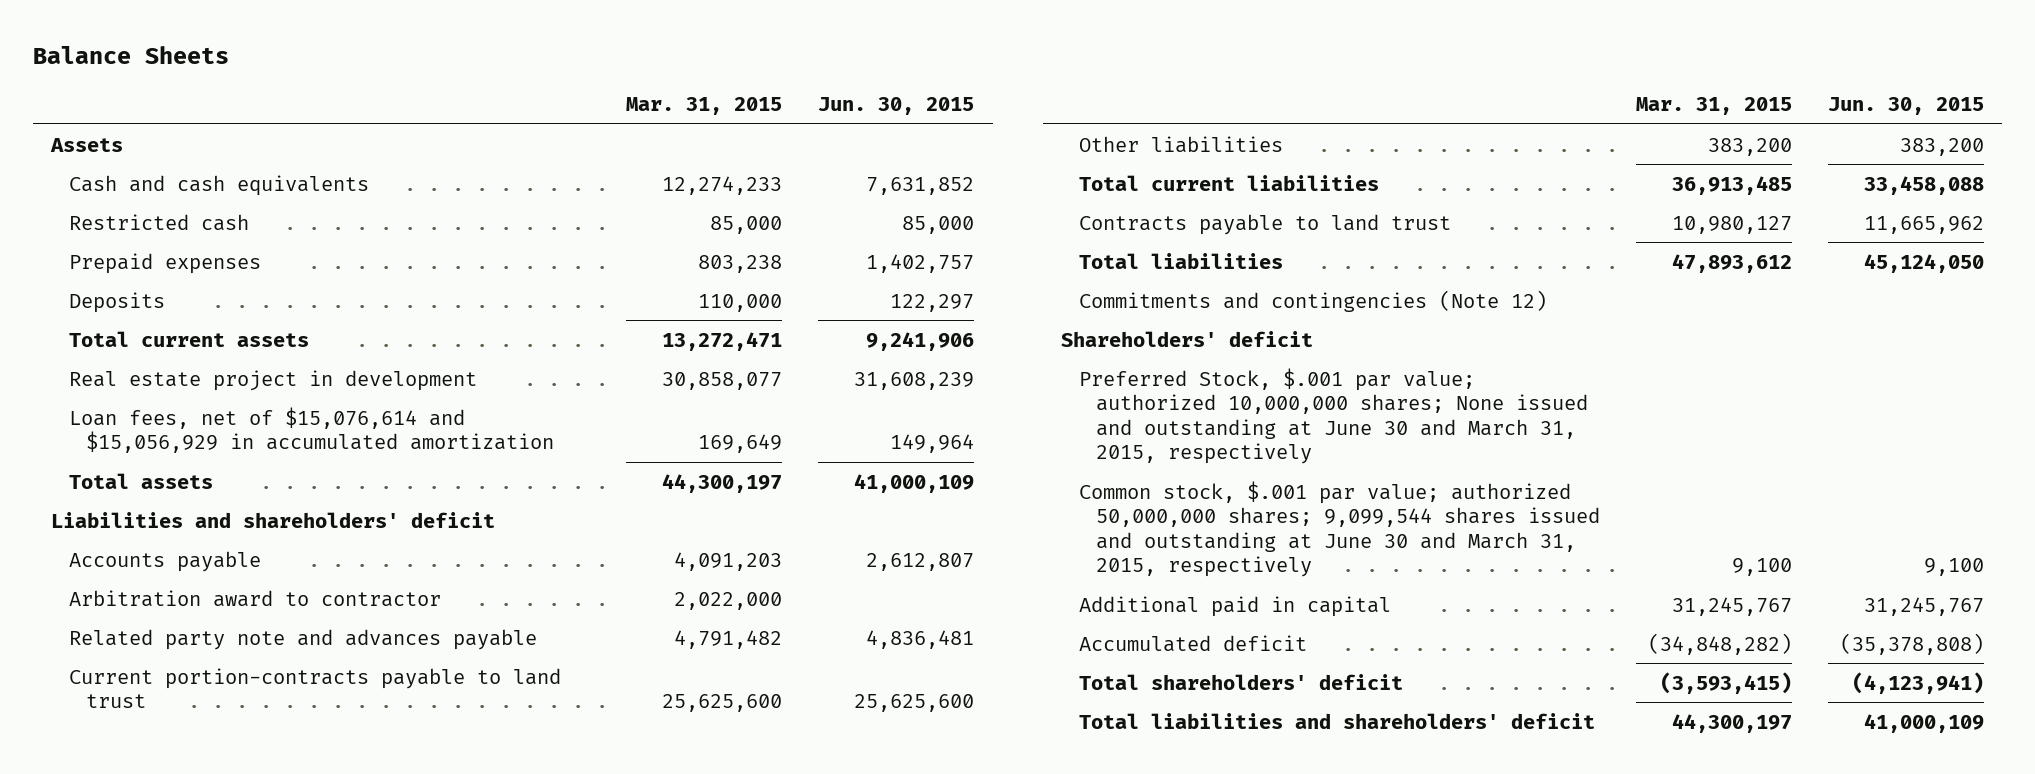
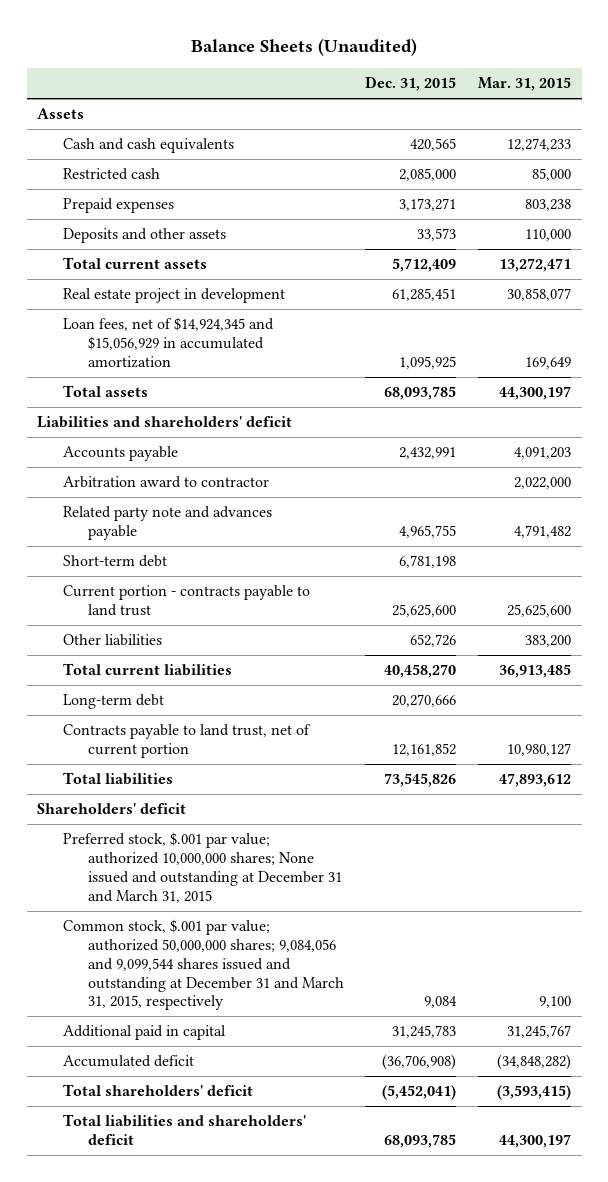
[32,46,229,65] Balance Sheets -> [191,37,418,56] Balance Sheets (Unaudited)
[818,97,975,116] Jun. 30, 2015 -> none
none -> [365,76,457,92] Dec. 31, 2015
[68,291,165,313] Deposits -> [62,228,226,244] Deposits and other assets
[68,406,555,454] Loan fees, net of $15,076,614 and $15,056,929 in accumulated amortization -> [62,317,274,368] Loan fees, net of $14,924,345 and $15,056,929 in accumulated amortization
none -> [62,555,167,568] Short-term debt
[68,667,561,709] Current portion-contracts payable to land trust -> [62,585,310,617] Current portion - contracts payable to land trust
none -> [62,694,164,710] Long-term debt
[1078,213,1451,235] Contracts payable to land trust -> [62,724,311,759] Contracts payable to land trust, net of current portion
[1078,289,1547,312] Commitments and contingencies (Note 12) -> none
[1078,367,1589,465] Preferred Stock, $.001 par value; authorized 10,000,000 shares; None issued and outstanding at June 30 and March 31, 2015, respectively -> [62,832,342,903] Preferred stock, $.001 par value; authorized 10,000,000 shares; None issued and outstanding at December 31 and March 31, 2015
[1078,480,1601,578] Common stock, $.001 par value; authorized 50,000,000 shares; 9,099,544 shares issued and outstanding at June 30 and March 31, 2015, respectively -> [62,919,344,1011] Common stock, $.001 par value; authorized 50,000,000 shares; 9,084,056 and 9,099,544 shares issued and outstanding at December 31 and March 31, 2015, respectively

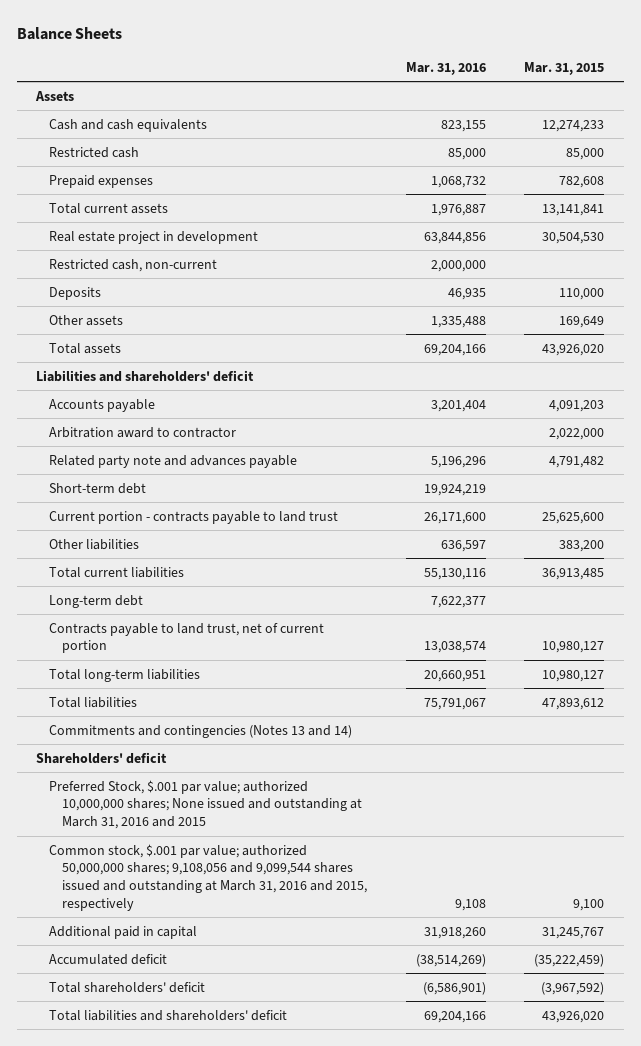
[191,37,418,56] Balance Sheets (Unaudited) -> [17,26,123,40] Balance Sheets
[365,76,457,92] Dec. 31, 2015 -> none
none -> [405,61,486,75] Mar. 31, 2016
[62,228,226,244] Deposits and other assets -> none
[524,199,571,212] 803,238 -> [559,175,605,188] 782,608
[498,258,571,273] 13,272,471 -> [542,203,605,216] 13,141,841
[506,288,571,302] 30,858,077 -> [542,231,605,244] 30,504,530
none -> [49,258,218,272] Restricted cash, non-current
none -> [49,286,102,300] Deposits
[62,317,274,368] Loan fees, net of $14,924,345 and $15,056,929 in accumulated amortization -> [49,314,124,326] Other assets
[498,386,571,401] 44,300,197 -> [542,343,605,356] 43,926,020
none -> [49,668,201,682] Total long-term liabilities
none -> [49,724,353,738] Commitments and contingencies (Notes 13 and 14)
[62,832,342,903] Preferred stock, $.001 par value; authorized 10,000,000 shares; None issued and outstanding at December 31 and March 31, 2015 -> [49,779,363,830] Preferred Stock, $.001 par value; authorized 10,000,000 shares; None issued and outstanding at March 31, 2016 and 2015
[62,919,344,1011] Common stock, $.001 par value; authorized 50,000,000 shares; 9,084,056 and 9,099,544 shares issued and outstanding at December 31 and March 31, 2015, respectively -> [49,843,368,911] Common stock, $.001 par value; authorized 50,000,000 shares; 9,108,056 and 9,099,544 shares issued and outstanding at March 31, 2016 and 2015, respectively
[496,1054,571,1071] (34,848,282) -> [534,953,605,967] (35,222,459)
[496,1085,571,1101] (3,593,415) -> [541,981,605,995] (3,967,592)
[498,1134,571,1149] 44,300,197 -> [542,1010,605,1023] 43,926,020

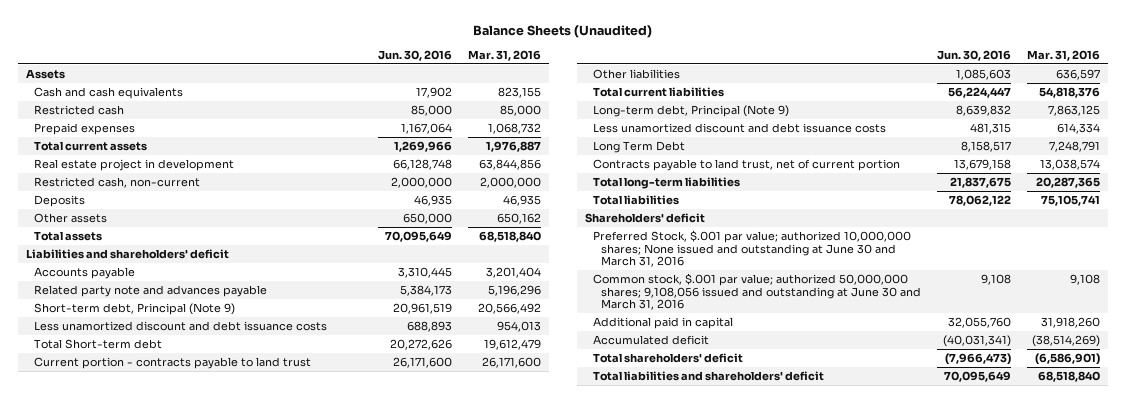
[17,26,123,40] Balance Sheets -> [473,25,653,39] Balance Sheets (Unaudited)
[524,61,605,75] Mar. 31, 2015 -> none
none -> [378,50,453,62] Jun. 30, 2016
[430,315,486,328] 1,335,488 -> [497,212,542,224] 650,162
[423,343,486,356] 69,204,166 -> [479,230,542,242] 68,518,840
[49,426,237,438] Arbitration award to contractor -> none
[49,482,147,494] Short-term debt -> [34,302,236,315] Short-term debt, Principal (Note 9)
[423,483,486,496] 19,924,219 -> [478,302,542,314] 20,566,492
none -> [34,320,328,331] Less unamortized discount and debt issuance costs
none -> [34,338,163,349] Total Short-term debt
[423,567,486,580] 55,130,116 -> [1038,86,1100,98] 54,818,376
[49,594,144,608] Long-term debt -> [592,104,789,117] Long-term debt, Principal (Note 9)
[430,595,486,608] 7,622,377 -> [1047,104,1100,116] 7,863,125
none -> [592,122,886,133] Less unamortized discount and debt issuance costs
none -> [592,140,685,153] Long Term Debt
[49,724,353,738] Commitments and contingencies (Notes 13 and 14) -> none
[423,669,486,682] 20,660,951 -> [1035,176,1100,188] 20,287,365
[423,697,486,710] 75,791,067 -> [1040,194,1100,206] 75,105,741
[49,779,363,830] Preferred Stock, $.001 par value; authorized 10,000,000 shares; None issued and outstanding at March 31, 2016 and 2015 -> [592,229,911,268] Preferred Stock, $.001 par value; authorized 10,000,000 shares; None issued and outstanding at June 30 and March 31, 2016
[49,843,368,911] Common stock, $.001 par value; authorized 50,000,000 shares; 9,108,056 and 9,099,544 shares issued and outstanding at March 31, 2016 and 2015, respectively -> [592,272,921,311] Common stock, $.001 par value; authorized 50,000,000 shares; 9,108,056 issued and outstanding at June 30 and March 31, 2016
[423,1010,486,1023] 69,204,166 -> [1037,370,1100,382] 68,518,840

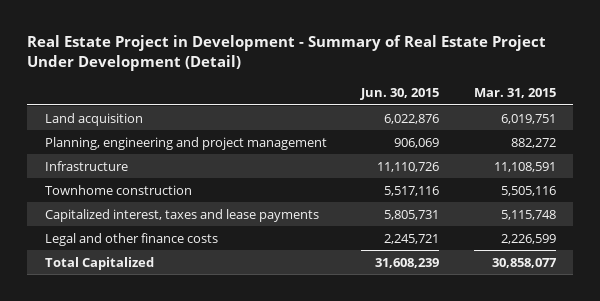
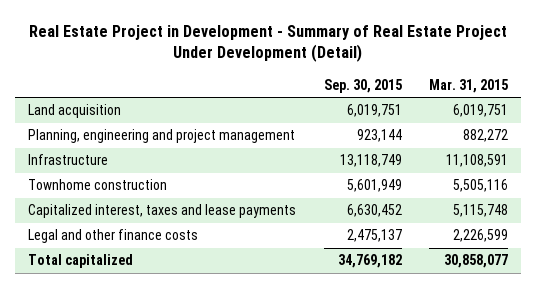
[360,88,440,101] Jun. 30, 2015 -> none
none -> [323,78,402,93] Sep. 30, 2015
[44,256,154,270] Total Capitalized -> [28,254,134,269] Total capitalized

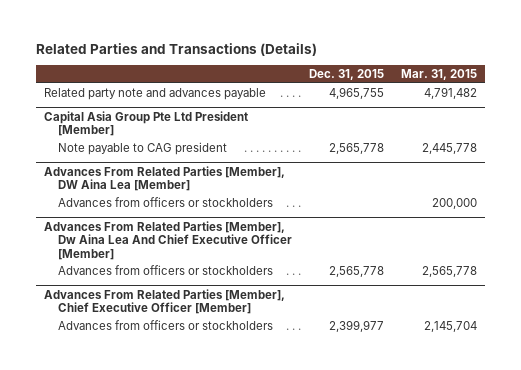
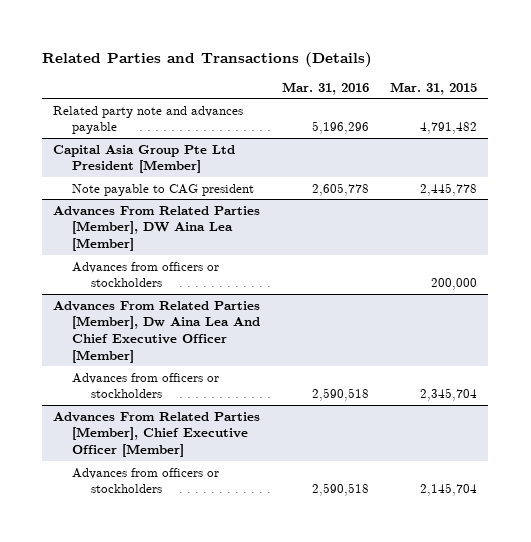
[309,69,385,81] Dec. 31, 2015 -> none
none -> [281,81,369,95] Mar. 31, 2016
[421,265,477,277] 2,565,778 -> [420,388,478,402] 2,345,704

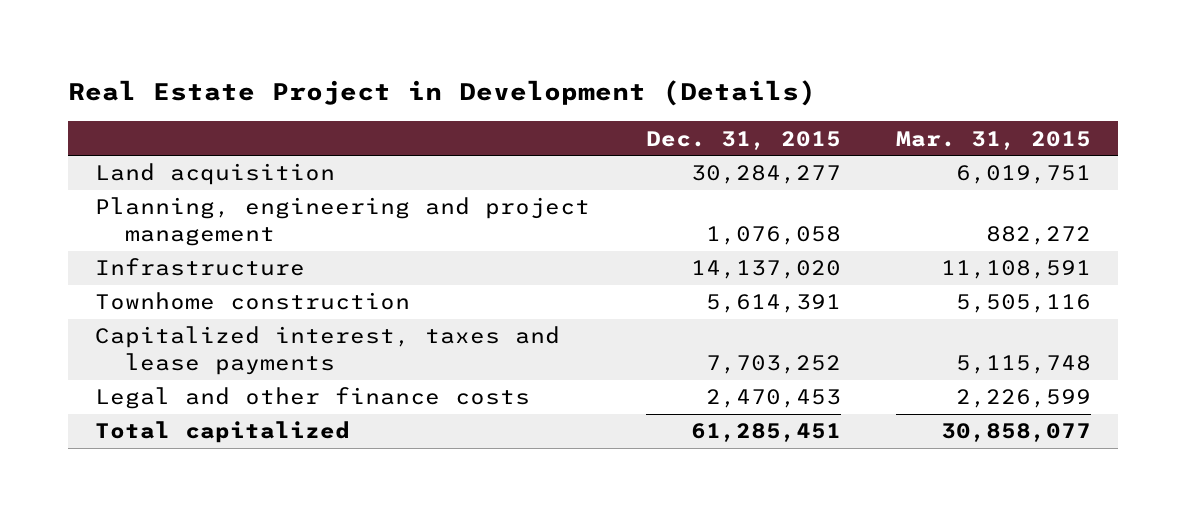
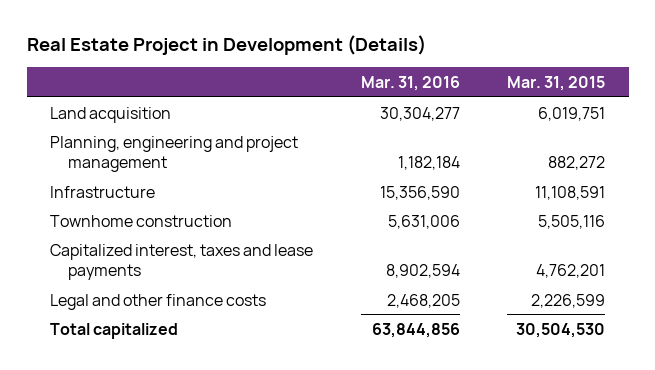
[645,130,841,150] Dec. 31, 2015 -> none
none -> [360,76,460,92] Mar. 31, 2016
[955,354,1091,374] 5,115,748 -> [535,264,605,279] 4,762,201
[940,423,1091,443] 30,858,077 -> [515,322,605,338] 30,504,530

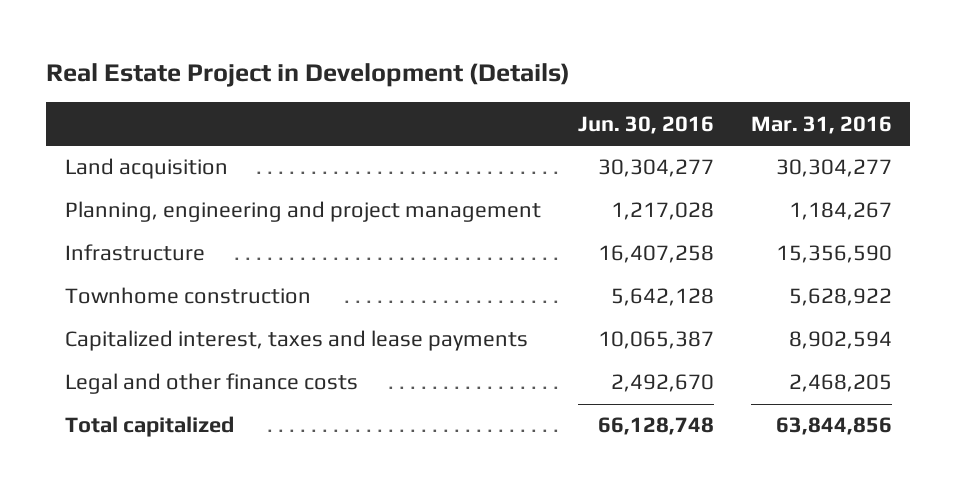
[506,76,605,92] Mar. 31, 2015 -> none
none -> [577,115,714,134] Jun. 30, 2016
[397,156,460,171] 1,182,184 -> [788,202,892,221] 1,184,267
[387,214,460,229] 5,631,006 -> [788,288,892,307] 5,628,922

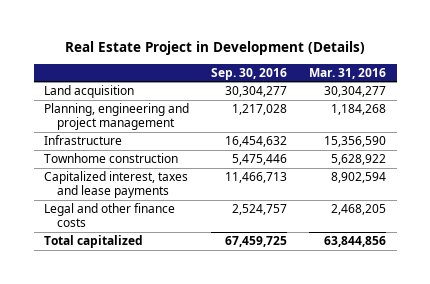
[577,115,714,134] Jun. 30, 2016 -> none
none -> [211,67,288,80] Sep. 30, 2016
[788,202,892,221] 1,184,267 -> [330,104,386,116] 1,184,268

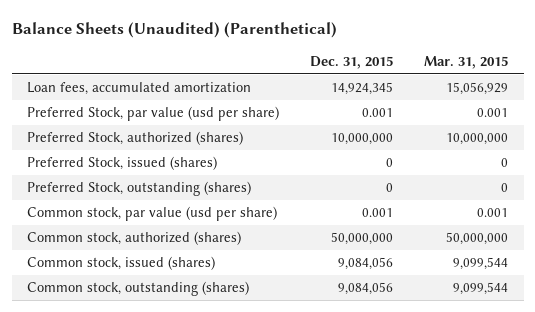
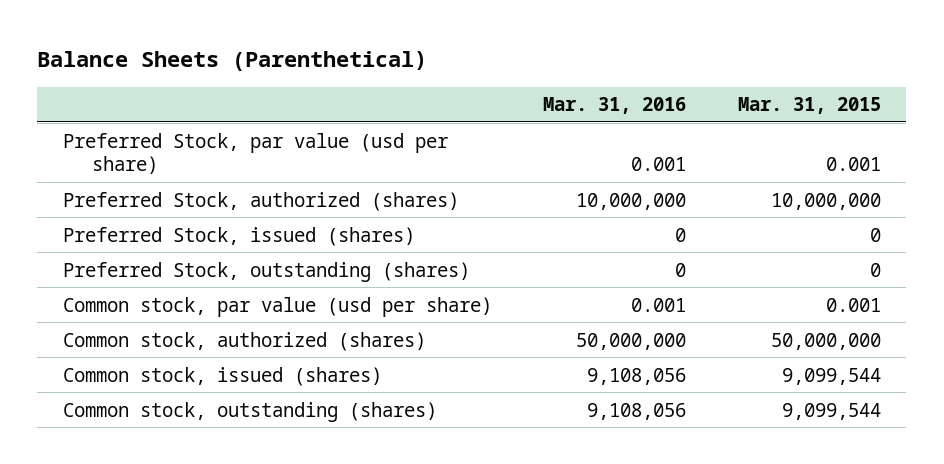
[11,22,337,39] Balance Sheets (Unaudited) (Parenthetical) -> [37,51,428,72] Balance Sheets (Parenthetical)
[310,55,394,69] Dec. 31, 2015 -> none
none -> [543,97,687,115] Mar. 31, 2016
[27,82,252,96] Loan fees, accumulated amortization -> none

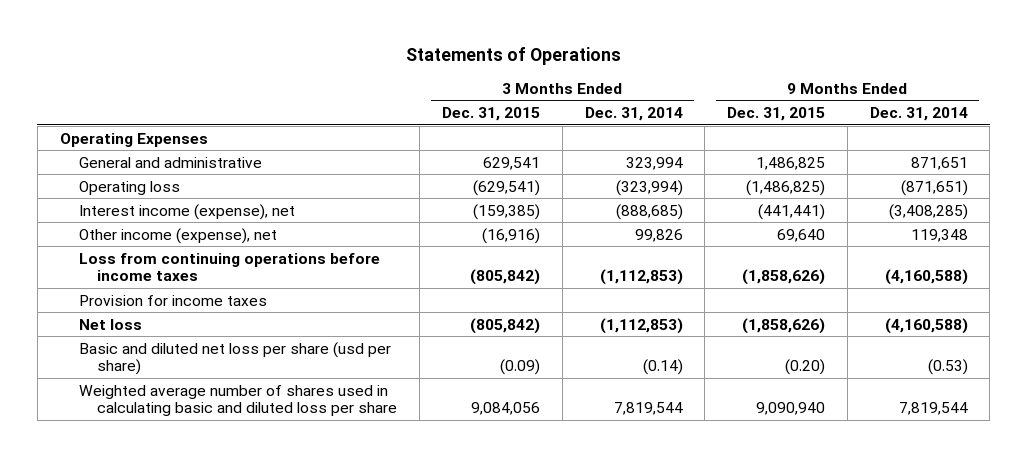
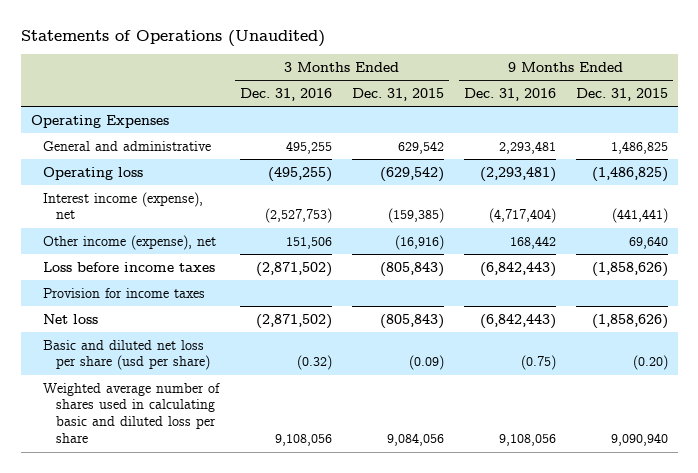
[405,47,621,66] Statements of Operations -> [20,30,325,48] Statements of Operations (Unaudited)
[584,107,683,122] Dec. 31, 2014 -> none
[869,107,968,122] Dec. 31, 2014 -> none
none -> [239,88,332,102] Dec. 31, 2016
none -> [463,88,556,102] Dec. 31, 2016
[482,156,540,170] 629,541 -> [397,140,444,154] 629,542
[472,179,540,196] (629,541) -> [379,166,444,182] (629,542)
[78,252,380,282] Loss from continuing operations before income taxes -> [43,261,216,272] Loss before income taxes
[469,269,540,286] (805,842) -> [379,261,444,277] (805,843)
[469,317,540,334] (805,842) -> [379,313,444,329] (805,843)

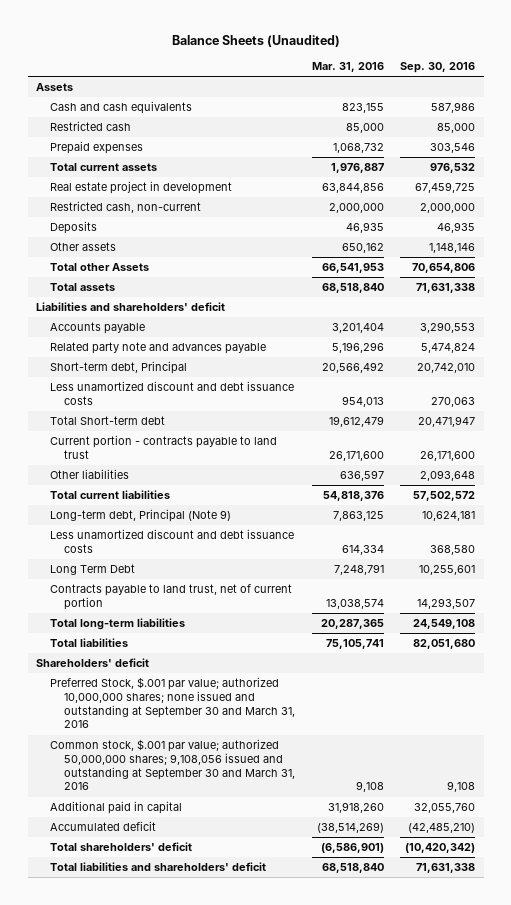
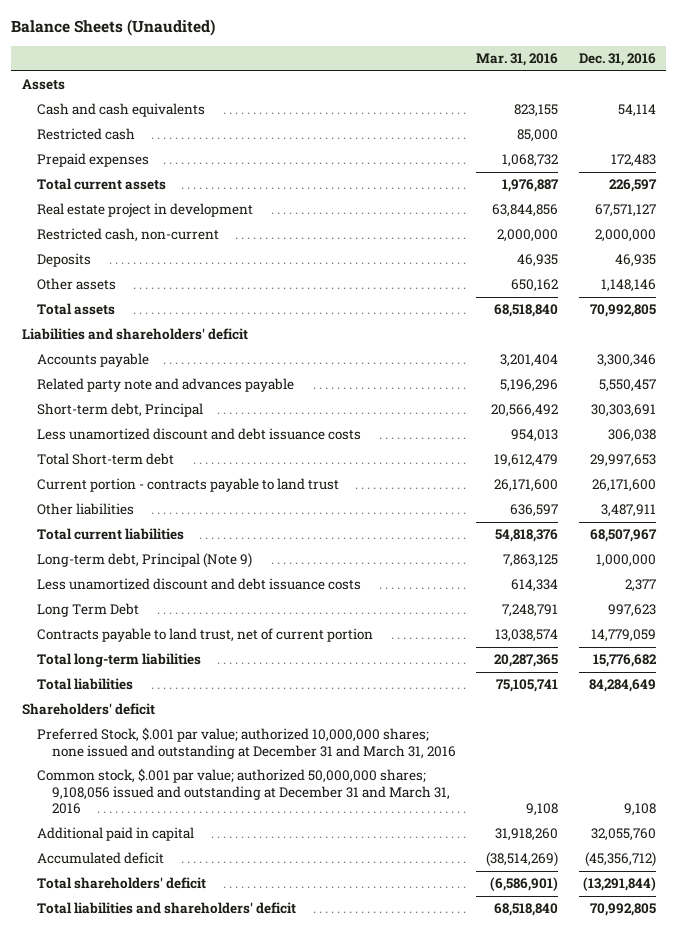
[400,62,476,74] Sep. 30, 2016 -> none
none -> [578,53,656,67] Dec. 31, 2016
[50,263,150,272] Total other Assets -> none
[50,677,296,729] Preferred Stock, $.001 par value; authorized 10,000,000 shares; none issued and outstanding at September 30 and March 31, 2016 -> [36,727,456,759] Preferred Stock, $.001 par value; authorized 10,000,000 shares; none issued and outstanding at December 31 and March 31, 2016
[50,739,296,791] Common stock, $.001 par value; authorized 50,000,000 shares; 9,108,056 issued and outstanding at September 30 and March 31, 2016 -> [36,768,450,815] Common stock, $.001 par value; authorized 50,000,000 shares; 9,108,056 issued and outstanding at December 31 and March 31, 2016

